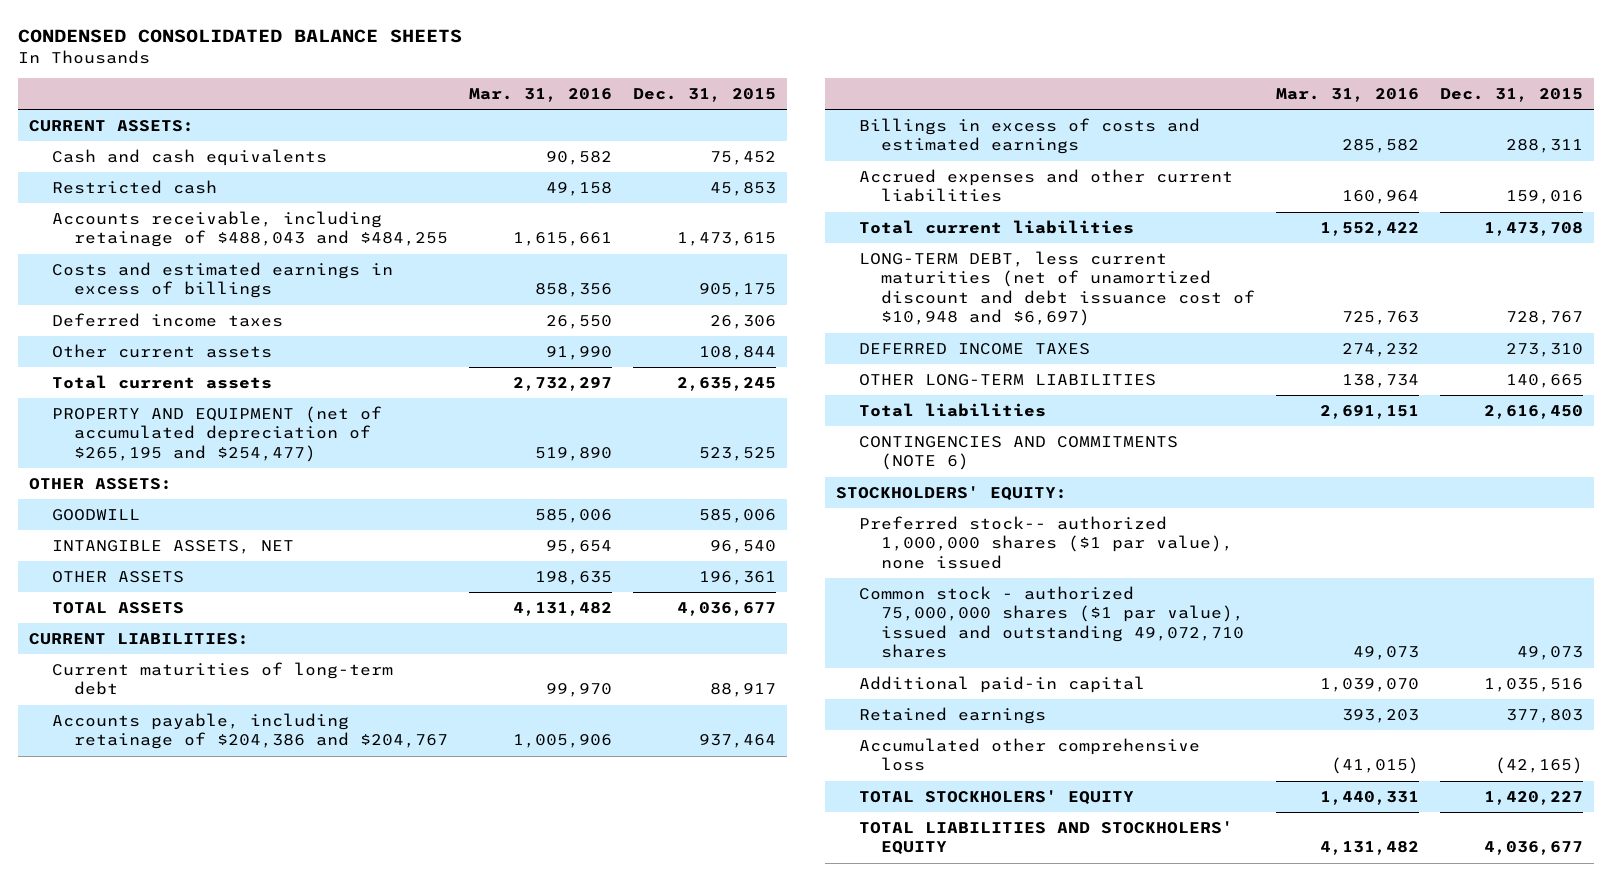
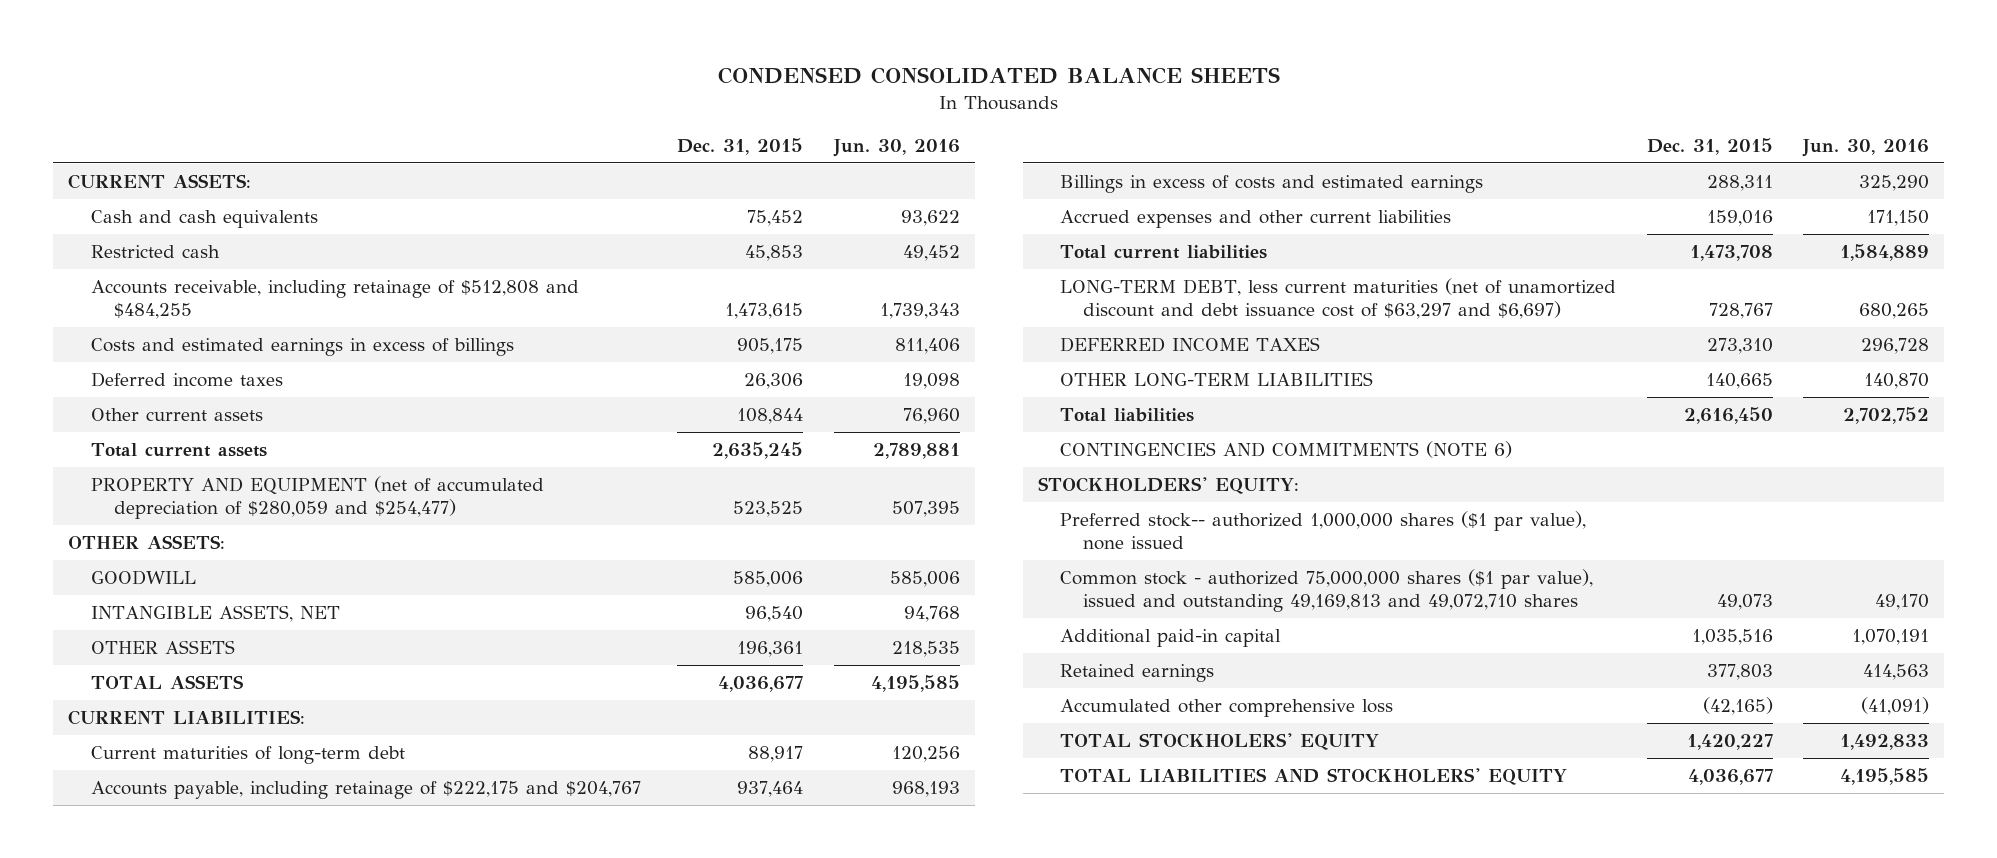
[469,88,613,103] Mar. 31, 2016 -> none
none -> [832,139,960,158] Jun. 30, 2016
[51,210,449,248] Accounts receivable, including retainage of $488,043 and $484,255 -> [91,280,580,320] Accounts receivable, including retainage of $512,808 and $484,255
[51,405,382,462] PROPERTY AND EQUIPMENT (net of accumulated depreciation of $265,195 and $254,477) -> [91,476,545,520] PROPERTY AND EQUIPMENT (net of accumulated depreciation of $280,059 and $254,477)
[51,712,449,750] Accounts payable, including retainage of $204,386 and $204,767 -> [91,781,642,800] Accounts payable, including retainage of $222,175 and $204,767
[858,250,1256,327] LONG-TERM DEBT, less current maturities (net of unamortized discount and debt issuance cost of $10,948 and $6,697) -> [1060,278,1617,320] LONG-TERM DEBT, less current maturities (net of unamortized discount and debt issuance cost of $63,297 and $6,697)
[858,585,1245,659] Common stock - authorized 75,000,000 shares ($1 par value), issued and outstanding 49,072,710 shares -> [1060,569,1594,613] Common stock - authorized 75,000,000 shares ($1 par value), issued and outstanding 49,169,813 and 49,072,710 shares

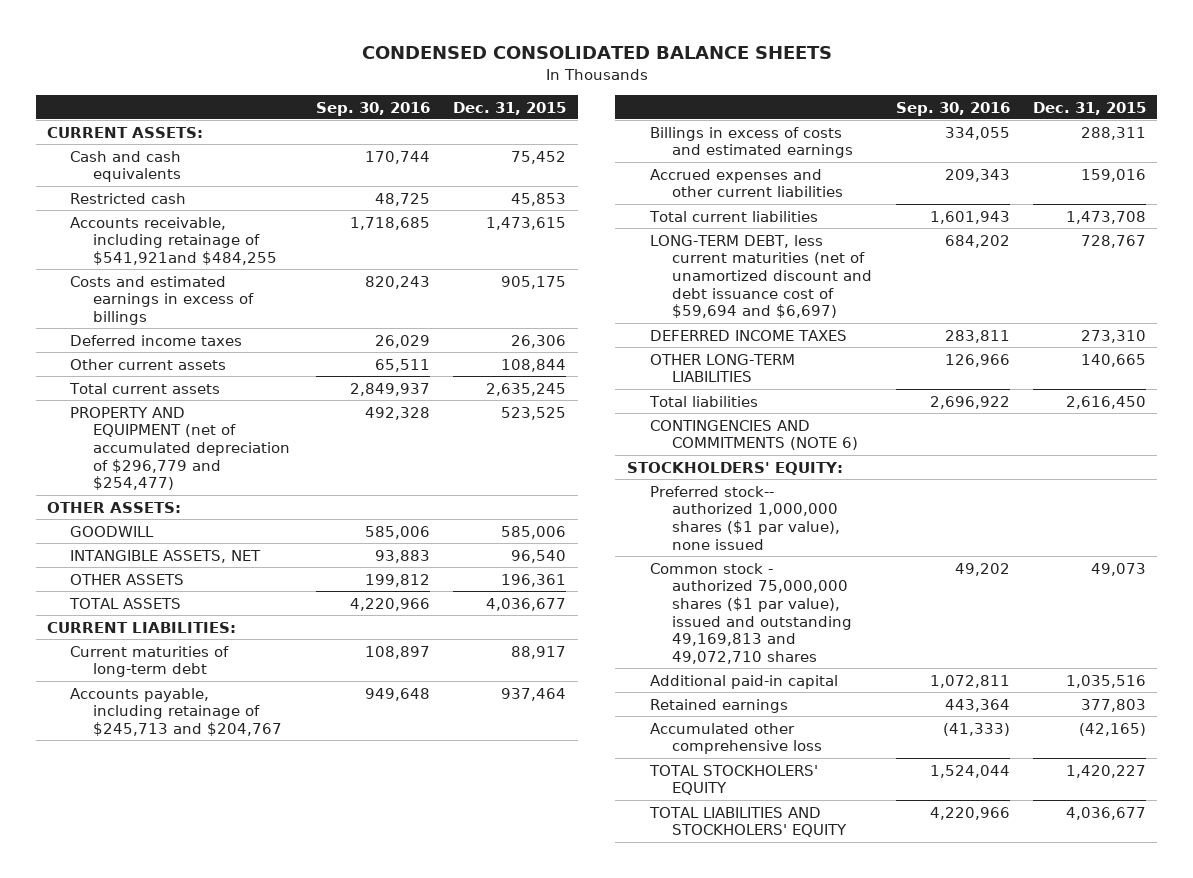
[832,139,960,158] Jun. 30, 2016 -> none
none -> [315,101,430,116] Sep. 30, 2016
[91,280,580,320] Accounts receivable, including retainage of $512,808 and $484,255 -> [70,216,277,265] Accounts receivable, including retainage of $541,921and $484,255
[91,476,545,520] PROPERTY AND EQUIPMENT (net of accumulated depreciation of $280,059 and $254,477) -> [70,406,290,491] PROPERTY AND EQUIPMENT (net of accumulated depreciation of $296,779 and $254,477)
[91,781,642,800] Accounts payable, including retainage of $222,175 and $204,767 -> [70,687,282,736] Accounts payable, including retainage of $245,713 and $204,767
[1060,278,1617,320] LONG-TERM DEBT, less current maturities (net of unamortized discount and debt issuance cost of $63,297 and $6,697) -> [649,234,873,319] LONG-TERM DEBT, less current maturities (net of unamortized discount and debt issuance cost of $59,694 and $6,697)

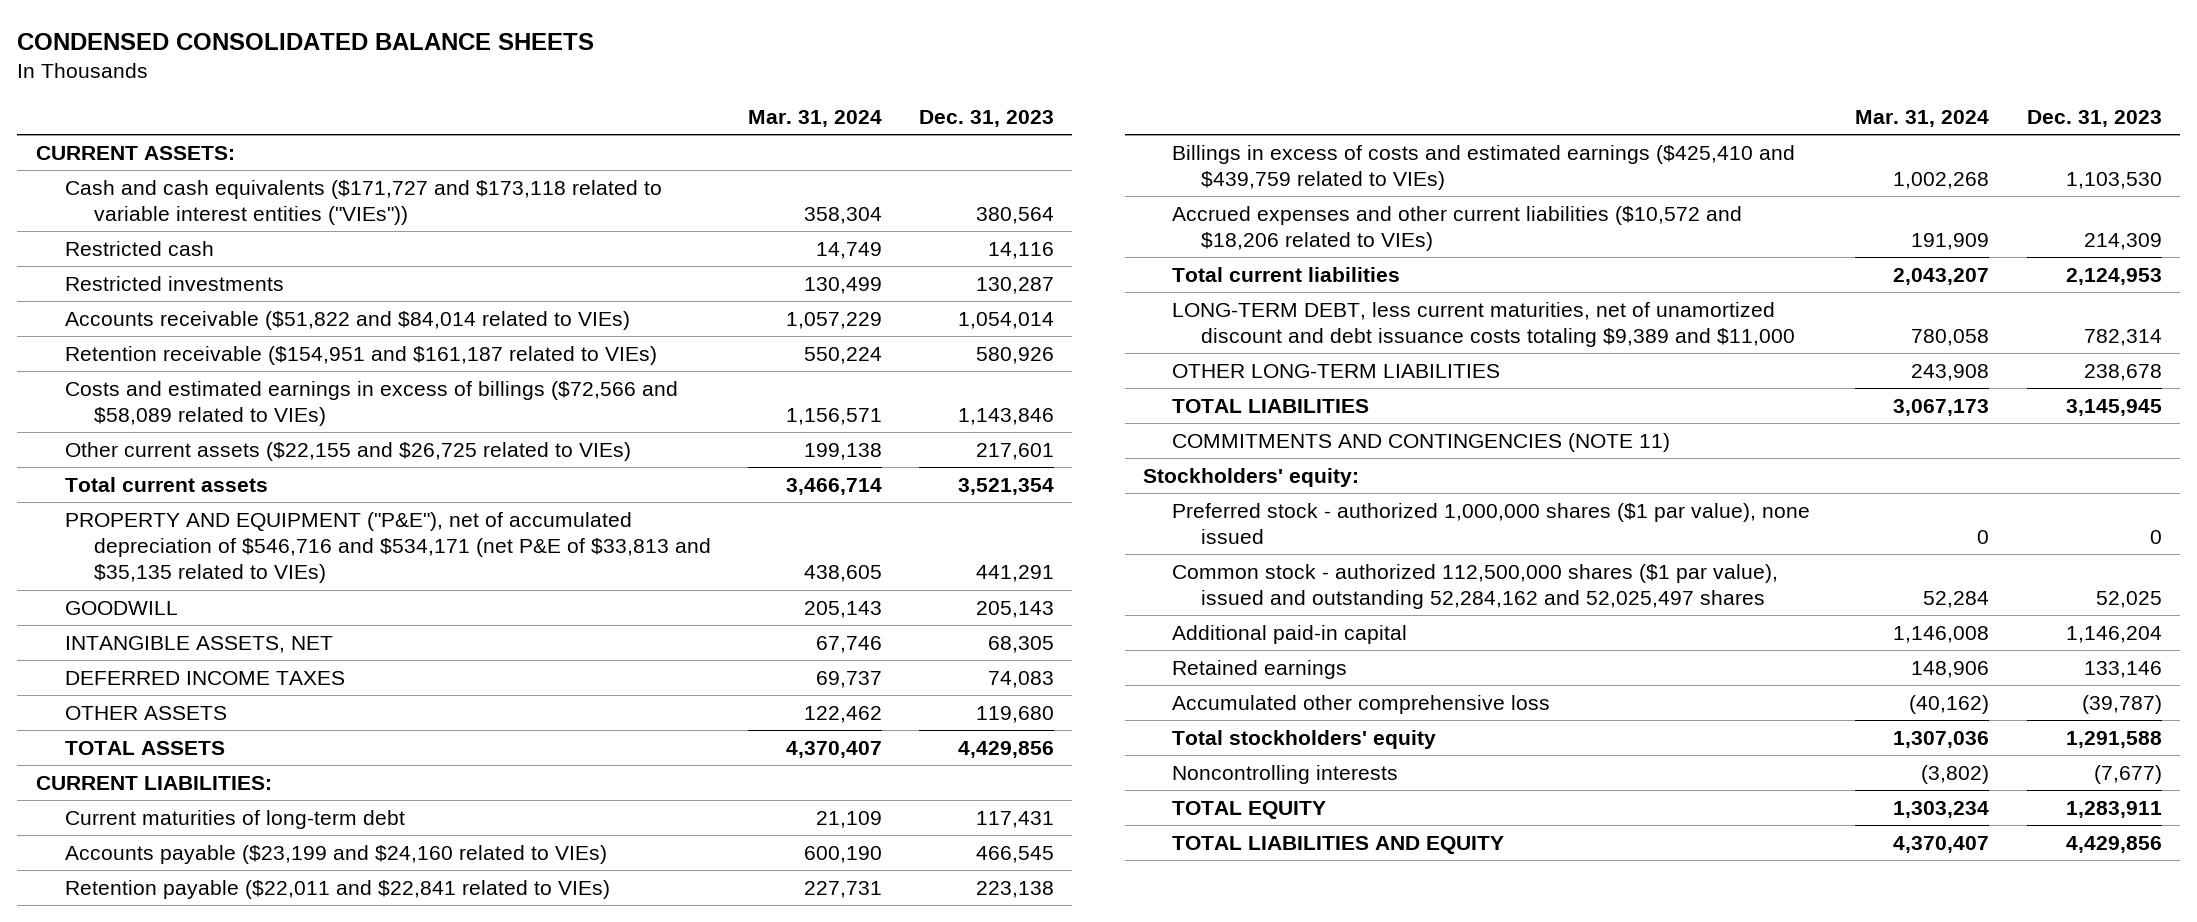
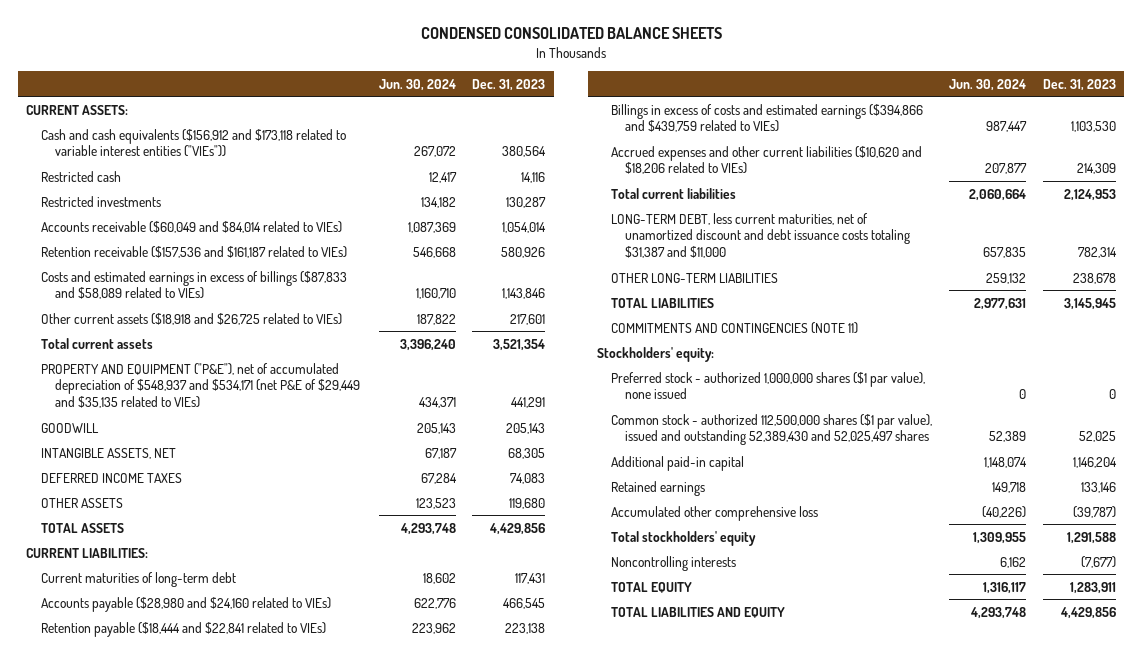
[747,109,882,127] Mar. 31, 2024 -> none
none -> [378,78,456,91] Jun. 30, 2024
[64,179,662,226] Cash and cash equivalents ($171,727 and $173,118 related to variable interest entities ("VIEs")) -> [40,128,346,158] Cash and cash equivalents ($156,912 and $173,118 related to variable interest entities ("VIEs"))
[64,310,630,330] Accounts receivable ($51,822 and $84,014 related to VIEs) -> [40,220,342,233] Accounts receivable ($60,049 and $84,014 related to VIEs)
[64,345,657,365] Retention receivable ($154,951 and $161,187 related to VIEs) -> [40,245,347,258] Retention receivable ($157,536 and $161,187 related to VIEs)
[64,380,678,427] Costs and estimated earnings in excess of billings ($72,566 and $58,089 related to VIEs) -> [40,270,347,300] Costs and estimated earnings in excess of billings ($87,833 and $58,089 related to VIEs)
[64,441,631,461] Other current assets ($22,155 and $26,725 related to VIEs) -> [40,312,342,325] Other current assets ($18,918 and $26,725 related to VIEs)
[64,511,711,584] PROPERTY AND EQUIPMENT ("P&E"), net of accumulated depreciation of $546,716 and $534,171 (net P&E of $33,813 and $35,135 related to VIEs) -> [40,362,360,409] PROPERTY AND EQUIPMENT ("P&E"), net of accumulated depreciation of $548,937 and $534,171 (net P&E of $29,449 and $35,135 related to VIEs)
[64,844,607,864] Accounts payable ($23,199 and $24,160 related to VIEs) -> [40,596,331,612] Accounts payable ($28,980 and $24,160 related to VIEs)
[64,879,610,899] Retention payable ($22,011 and $22,841 related to VIEs) -> [40,621,326,637] Retention payable ($18,444 and $22,841 related to VIEs)
[1172,144,1796,191] Billings in excess of costs and estimated earnings ($425,410 and $439,759 related to VIEs) -> [610,103,923,133] Billings in excess of costs and estimated earnings ($394,866 and $439,759 related to VIEs)
[1172,205,1743,252] Accrued expenses and other current liabilities ($10,572 and $18,206 related to VIEs) -> [610,145,922,175] Accrued expenses and other current liabilities ($10,620 and $18,206 related to VIEs)
[1172,301,1796,348] LONG-TERM DEBT, less current maturities, net of unamortized discount and debt issuance costs totaling $9,389 and $11,000 -> [610,212,911,259] LONG-TERM DEBT, less current maturities, net of unamortized discount and debt issuance costs totaling $31,387 and $11,000
[1172,563,1779,610] Common stock - authorized 112,500,000 shares ($1 par value), issued and outstanding 52,284,162 and 52,025,497 shares -> [610,413,932,446] Common stock - authorized 112,500,000 shares ($1 par value), issued and outstanding 52,389,430 and 52,025,497 shares

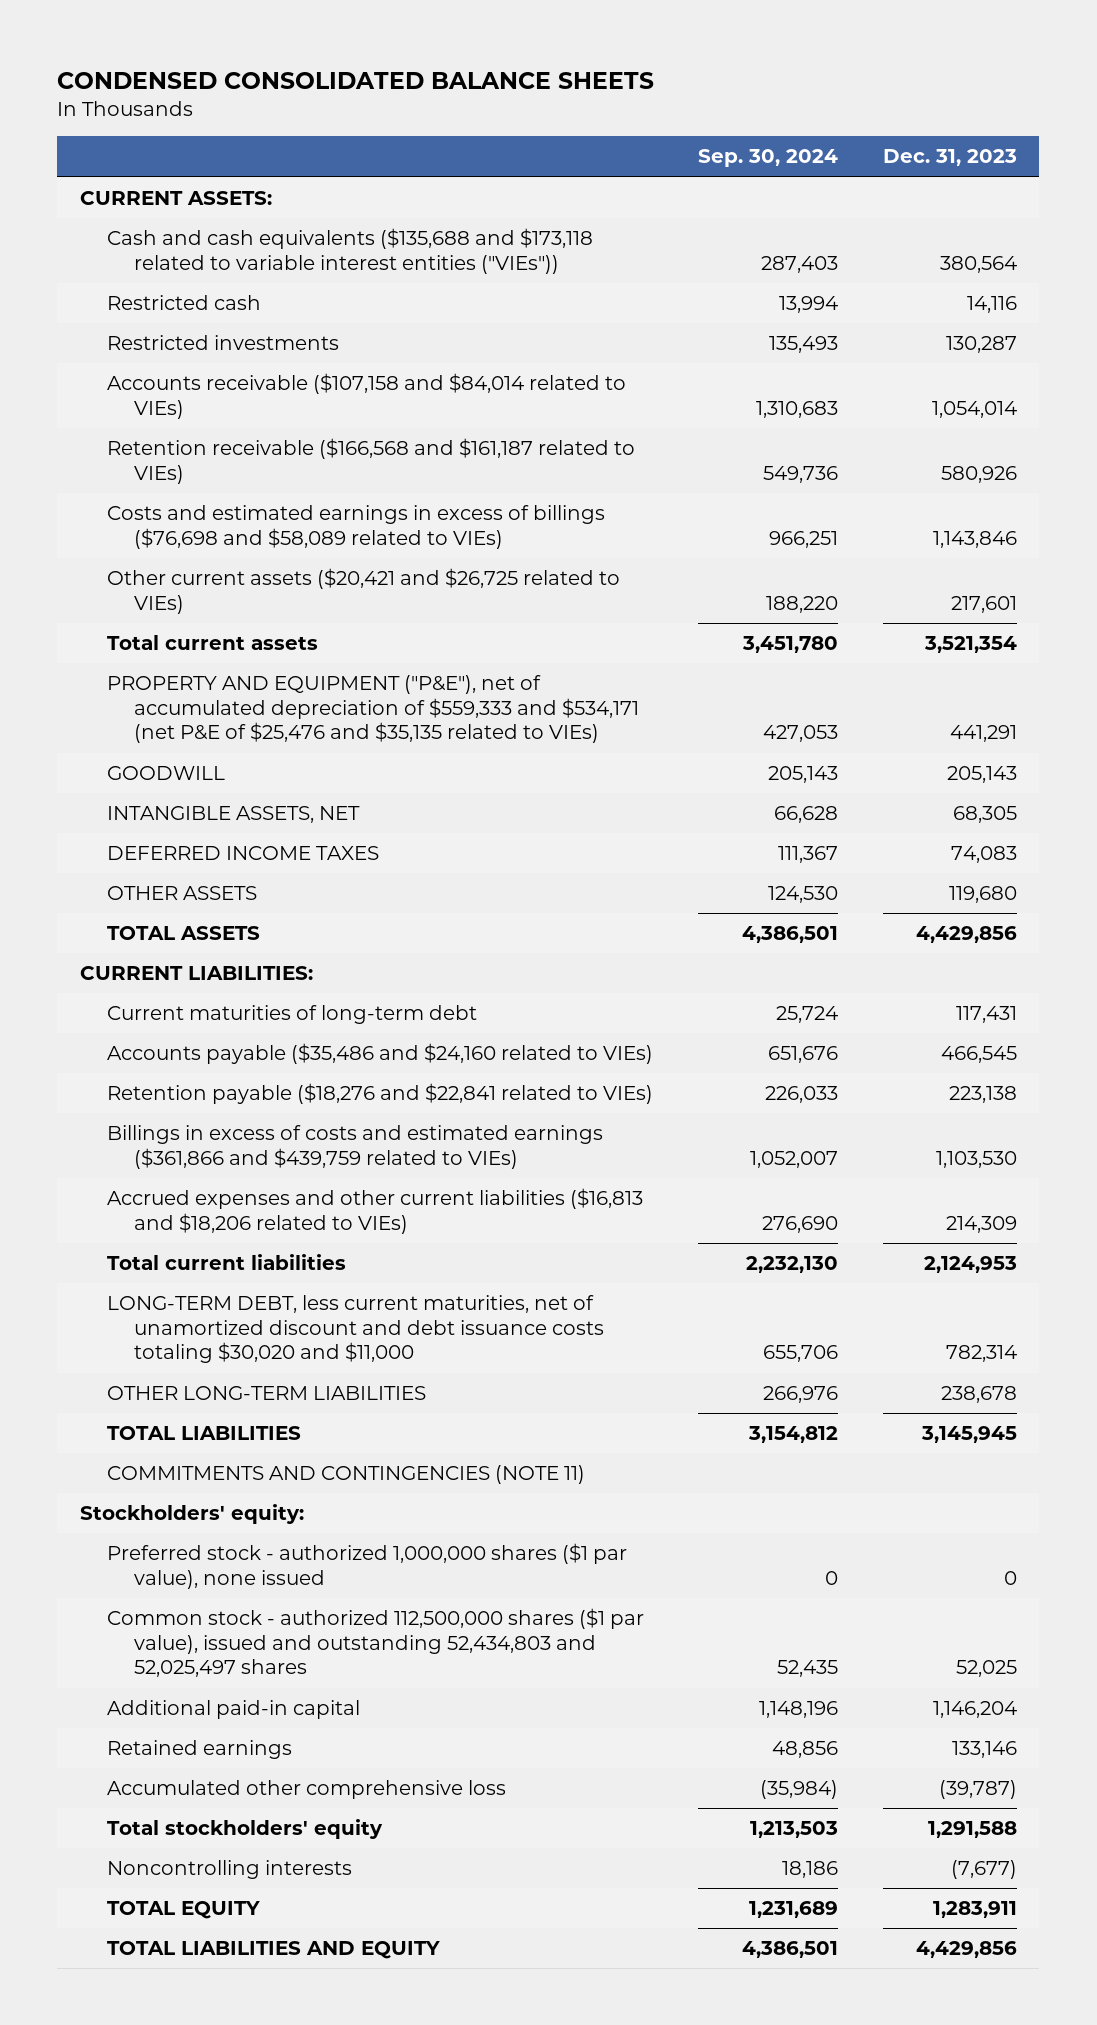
[378,78,456,91] Jun. 30, 2024 -> none
none -> [697,149,838,168] Sep. 30, 2024
[40,128,346,158] Cash and cash equivalents ($156,912 and $173,118 related to variable interest entities ("VIEs")) -> [106,228,593,274] Cash and cash equivalents ($135,688 and $173,118 related to variable interest entities ("VIEs"))
[40,220,342,233] Accounts receivable ($60,049 and $84,014 related to VIEs) -> [106,373,626,419] Accounts receivable ($107,158 and $84,014 related to VIEs)
[40,245,347,258] Retention receivable ($157,536 and $161,187 related to VIEs) -> [106,438,635,484] Retention receivable ($166,568 and $161,187 related to VIEs)
[40,270,347,300] Costs and estimated earnings in excess of billings ($87,833 and $58,089 related to VIEs) -> [106,505,605,549] Costs and estimated earnings in excess of billings ($76,698 and $58,089 related to VIEs)
[40,312,342,325] Other current assets ($18,918 and $26,725 related to VIEs) -> [106,568,620,614] Other current assets ($20,421 and $26,725 related to VIEs)
[40,362,360,409] PROPERTY AND EQUIPMENT ("P&E"), net of accumulated depreciation of $548,937 and $534,171 (net P&E of $29,449 and $35,135 related to VIEs) -> [106,675,639,744] PROPERTY AND EQUIPMENT ("P&E"), net of accumulated depreciation of $559,333 and $534,171 (net P&E of $25,476 and $35,135 related to VIEs)
[40,596,331,612] Accounts payable ($28,980 and $24,160 related to VIEs) -> [106,1043,653,1065] Accounts payable ($35,486 and $24,160 related to VIEs)
[40,621,326,637] Retention payable ($18,444 and $22,841 related to VIEs) -> [106,1083,653,1105] Retention payable ($18,276 and $22,841 related to VIEs)
[610,103,923,133] Billings in excess of costs and estimated earnings ($394,866 and $439,759 related to VIEs) -> [106,1125,603,1169] Billings in excess of costs and estimated earnings ($361,866 and $439,759 related to VIEs)
[610,145,922,175] Accrued expenses and other current liabilities ($10,620 and $18,206 related to VIEs) -> [106,1188,643,1234] Accrued expenses and other current liabilities ($16,813 and $18,206 related to VIEs)
[610,212,911,259] LONG-TERM DEBT, less current maturities, net of unamortized discount and debt issuance costs totaling $31,387 and $11,000 -> [106,1295,604,1364] LONG-TERM DEBT, less current maturities, net of unamortized discount and debt issuance costs totaling $30,020 and $11,000
[610,413,932,446] Common stock - authorized 112,500,000 shares ($1 par value), issued and outstanding 52,389,430 and 52,025,497 shares -> [106,1608,644,1678] Common stock - authorized 112,500,000 shares ($1 par value), issued and outstanding 52,434,803 and 52,025,497 shares

